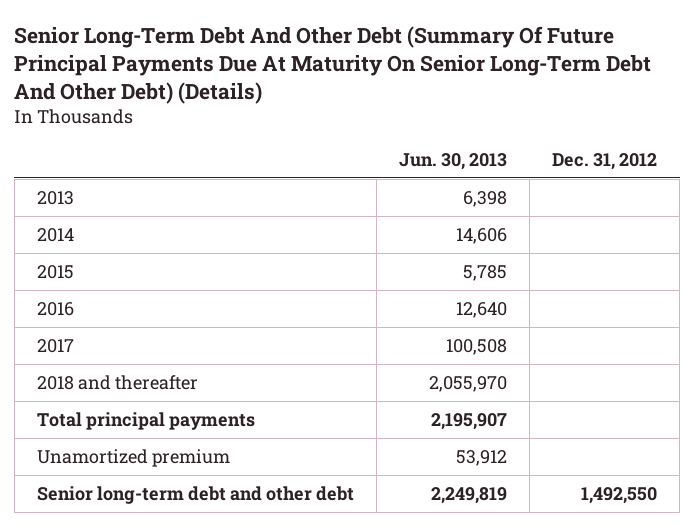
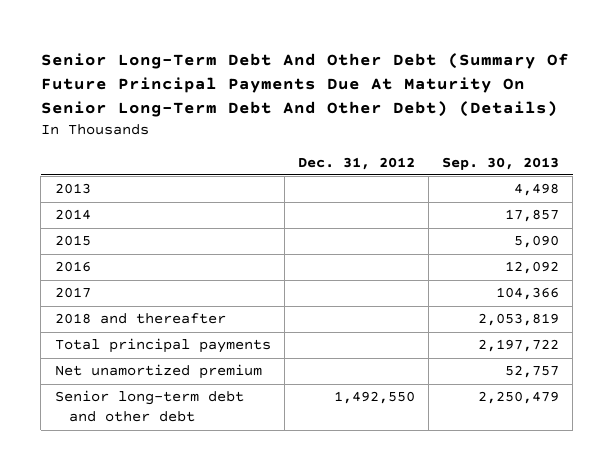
[399,152,508,170] Jun. 30, 2013 -> none
none -> [442,156,560,170] Sep. 30, 2013
[37,448,231,467] Unamortized premium -> [54,364,262,380] Net unamortized premium

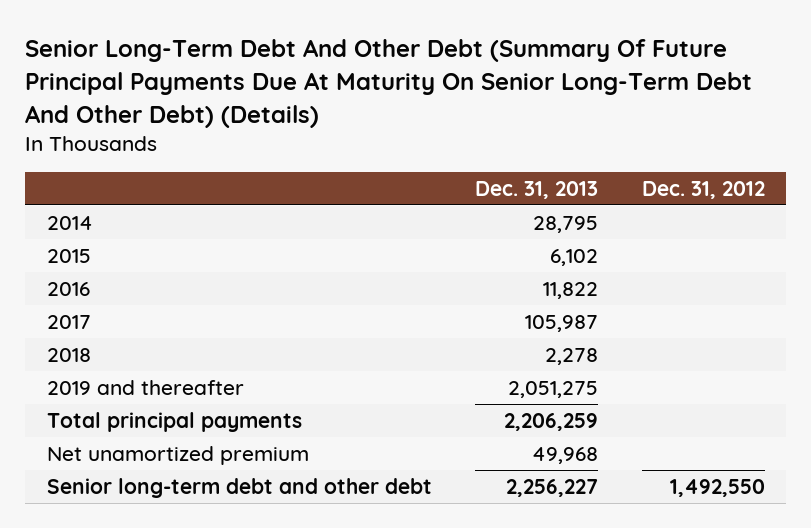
[442,156,560,170] Sep. 30, 2013 -> none
none -> [475,180,599,199] Dec. 31, 2013
[54,183,91,195] 2013 -> none
none -> [46,347,91,362] 2018
[54,313,226,325] 2018 and thereafter -> [46,379,244,395] 2019 and thereafter

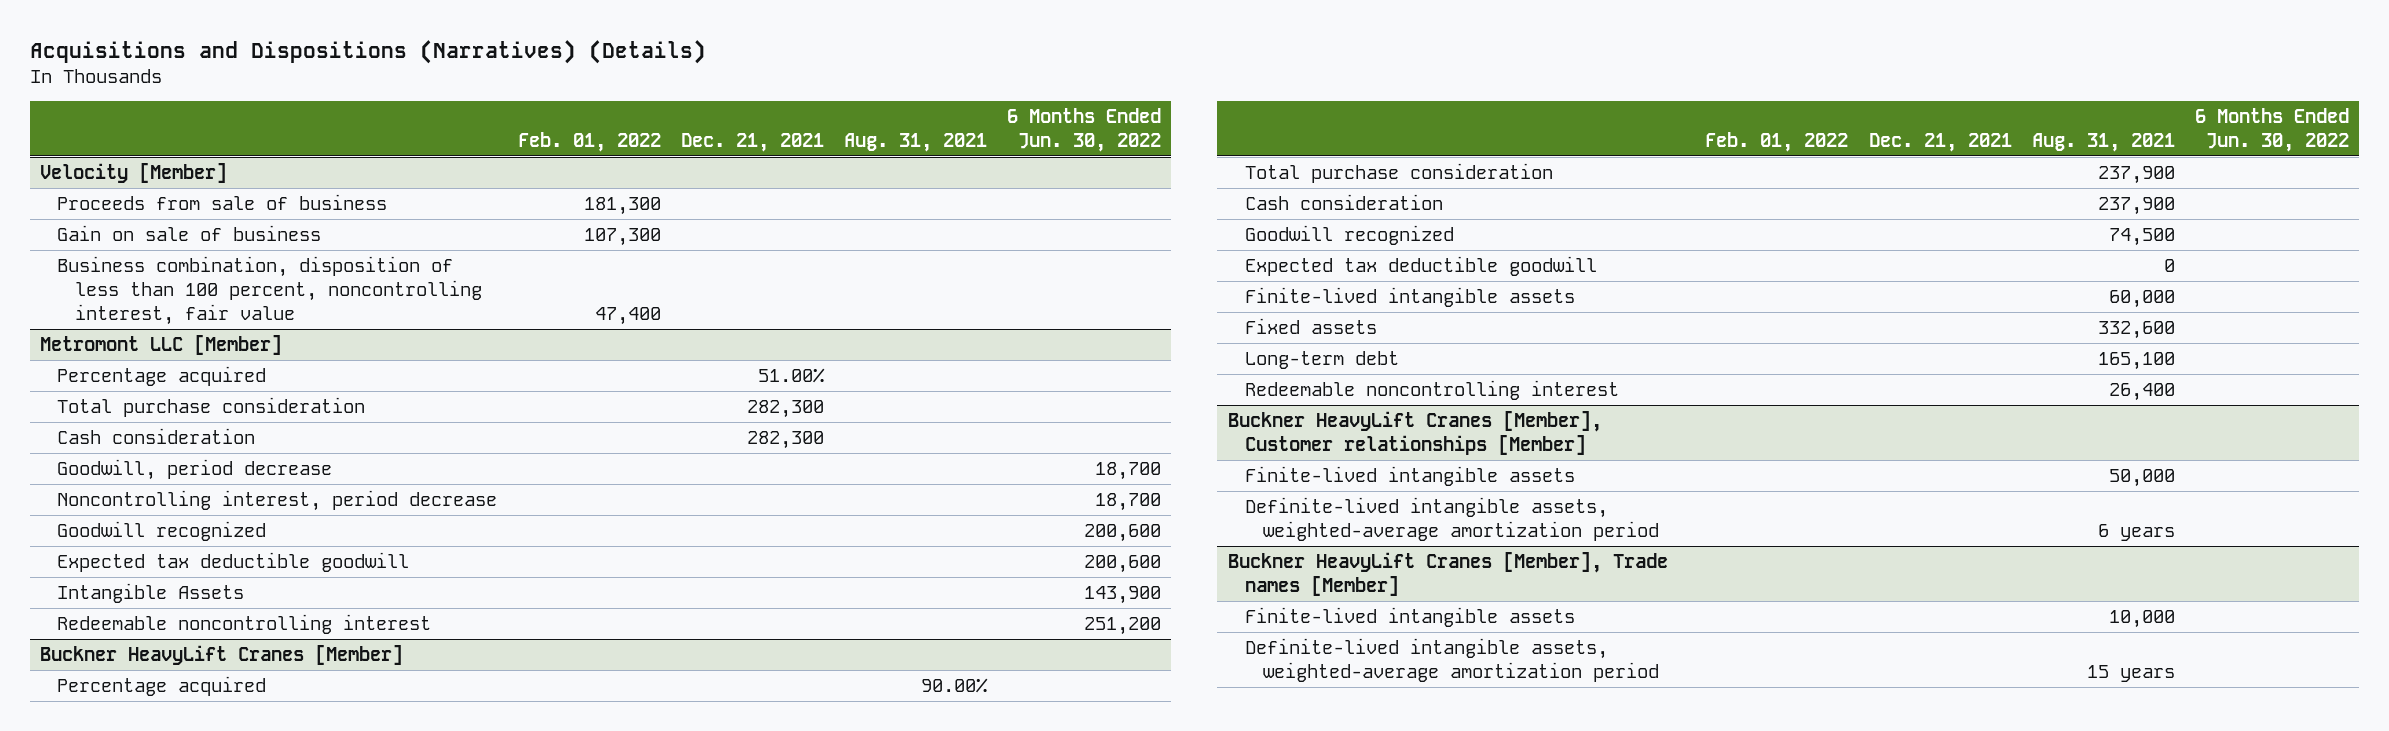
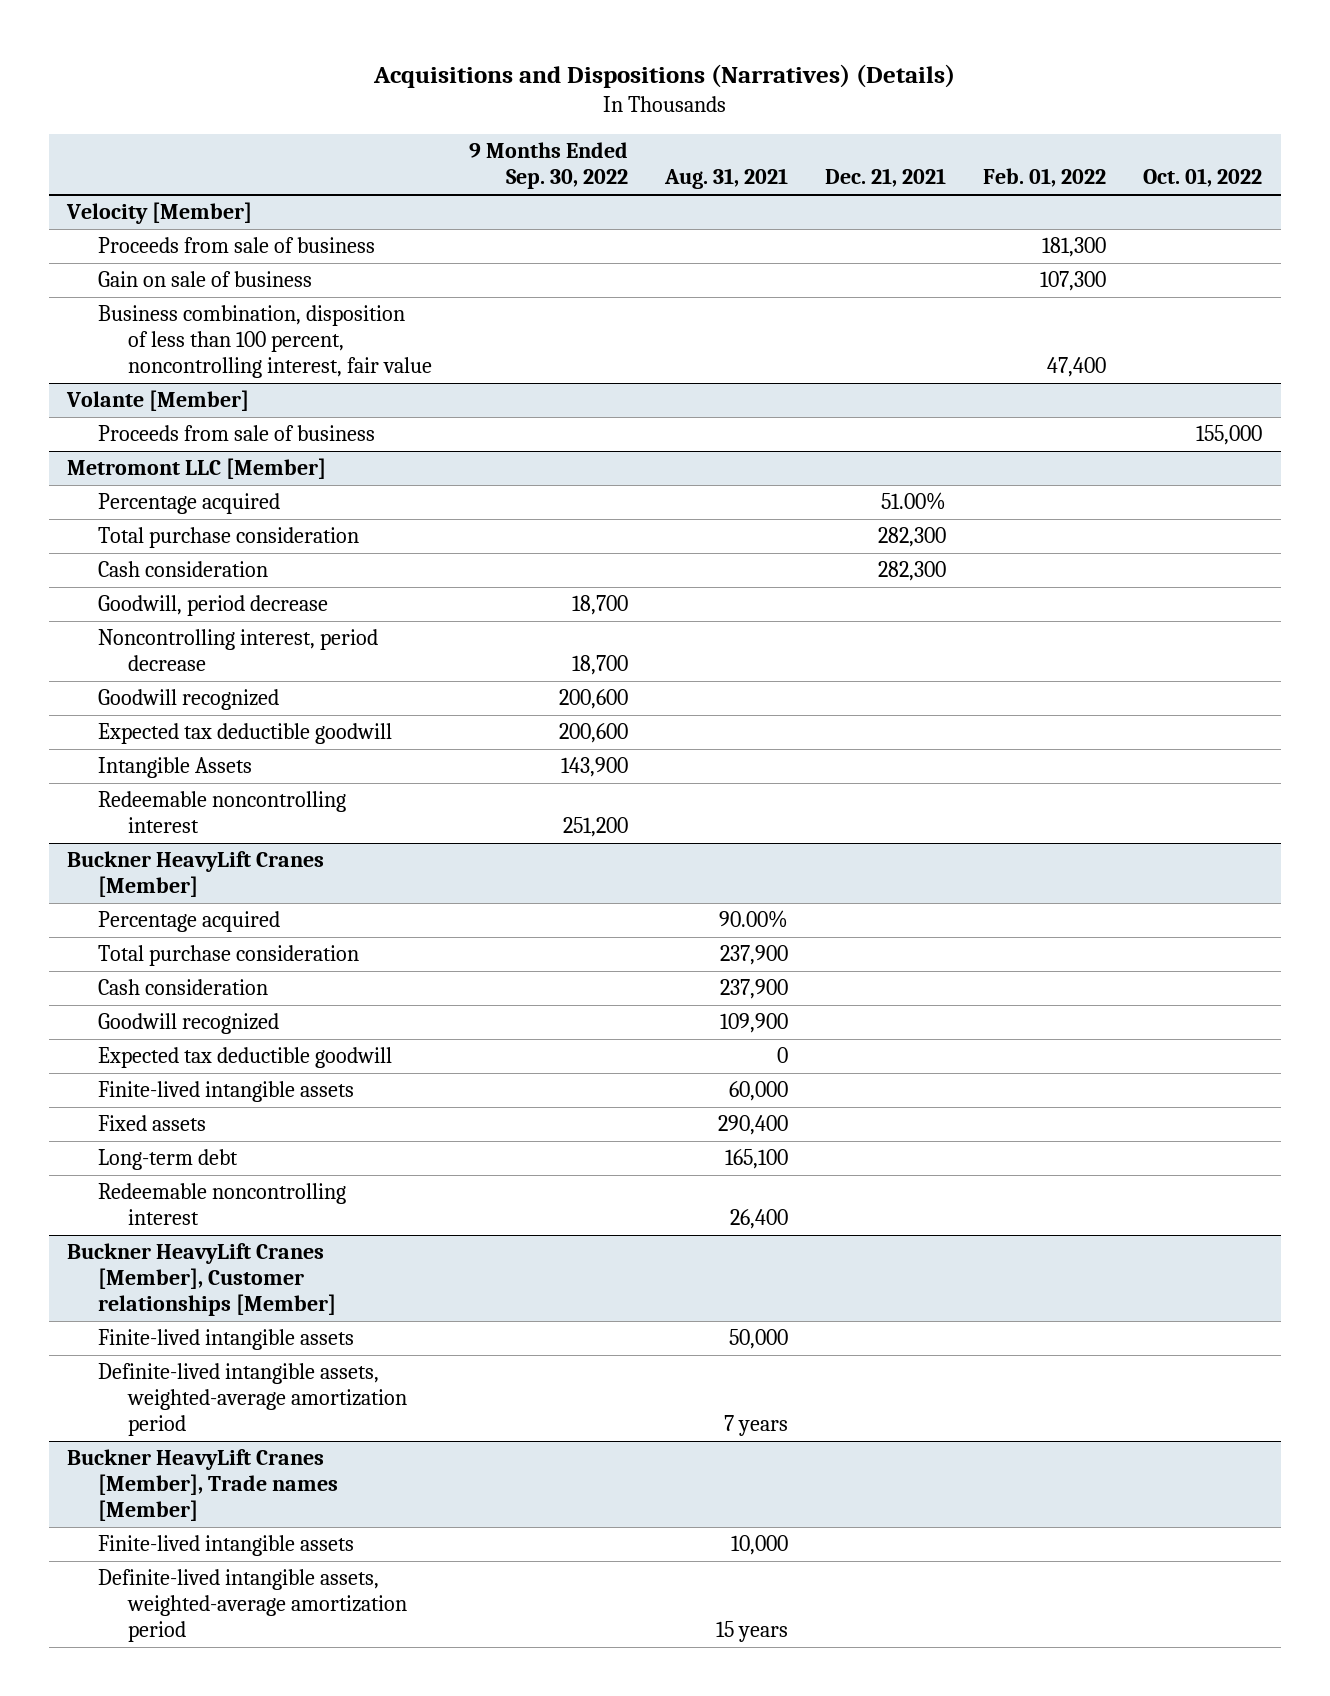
[1007,108,1162,152] 6 Months Ended Jun. 30, 2022 -> none
none -> [468,142,628,190] 9 Months Ended Sep. 30, 2022
none -> [1143,168,1263,188] Oct. 01, 2022
none -> [66,390,250,412] Volante [Member]
none -> [97,425,375,442] Proceeds from sale of business
[2108,227,2175,246] 74,500 -> [719,1013,788,1034] 109,900
[2097,320,2175,339] 332,600 -> [717,1115,788,1136] 290,400
[2097,523,2175,541] 6 years -> [723,1415,788,1437] 7 years

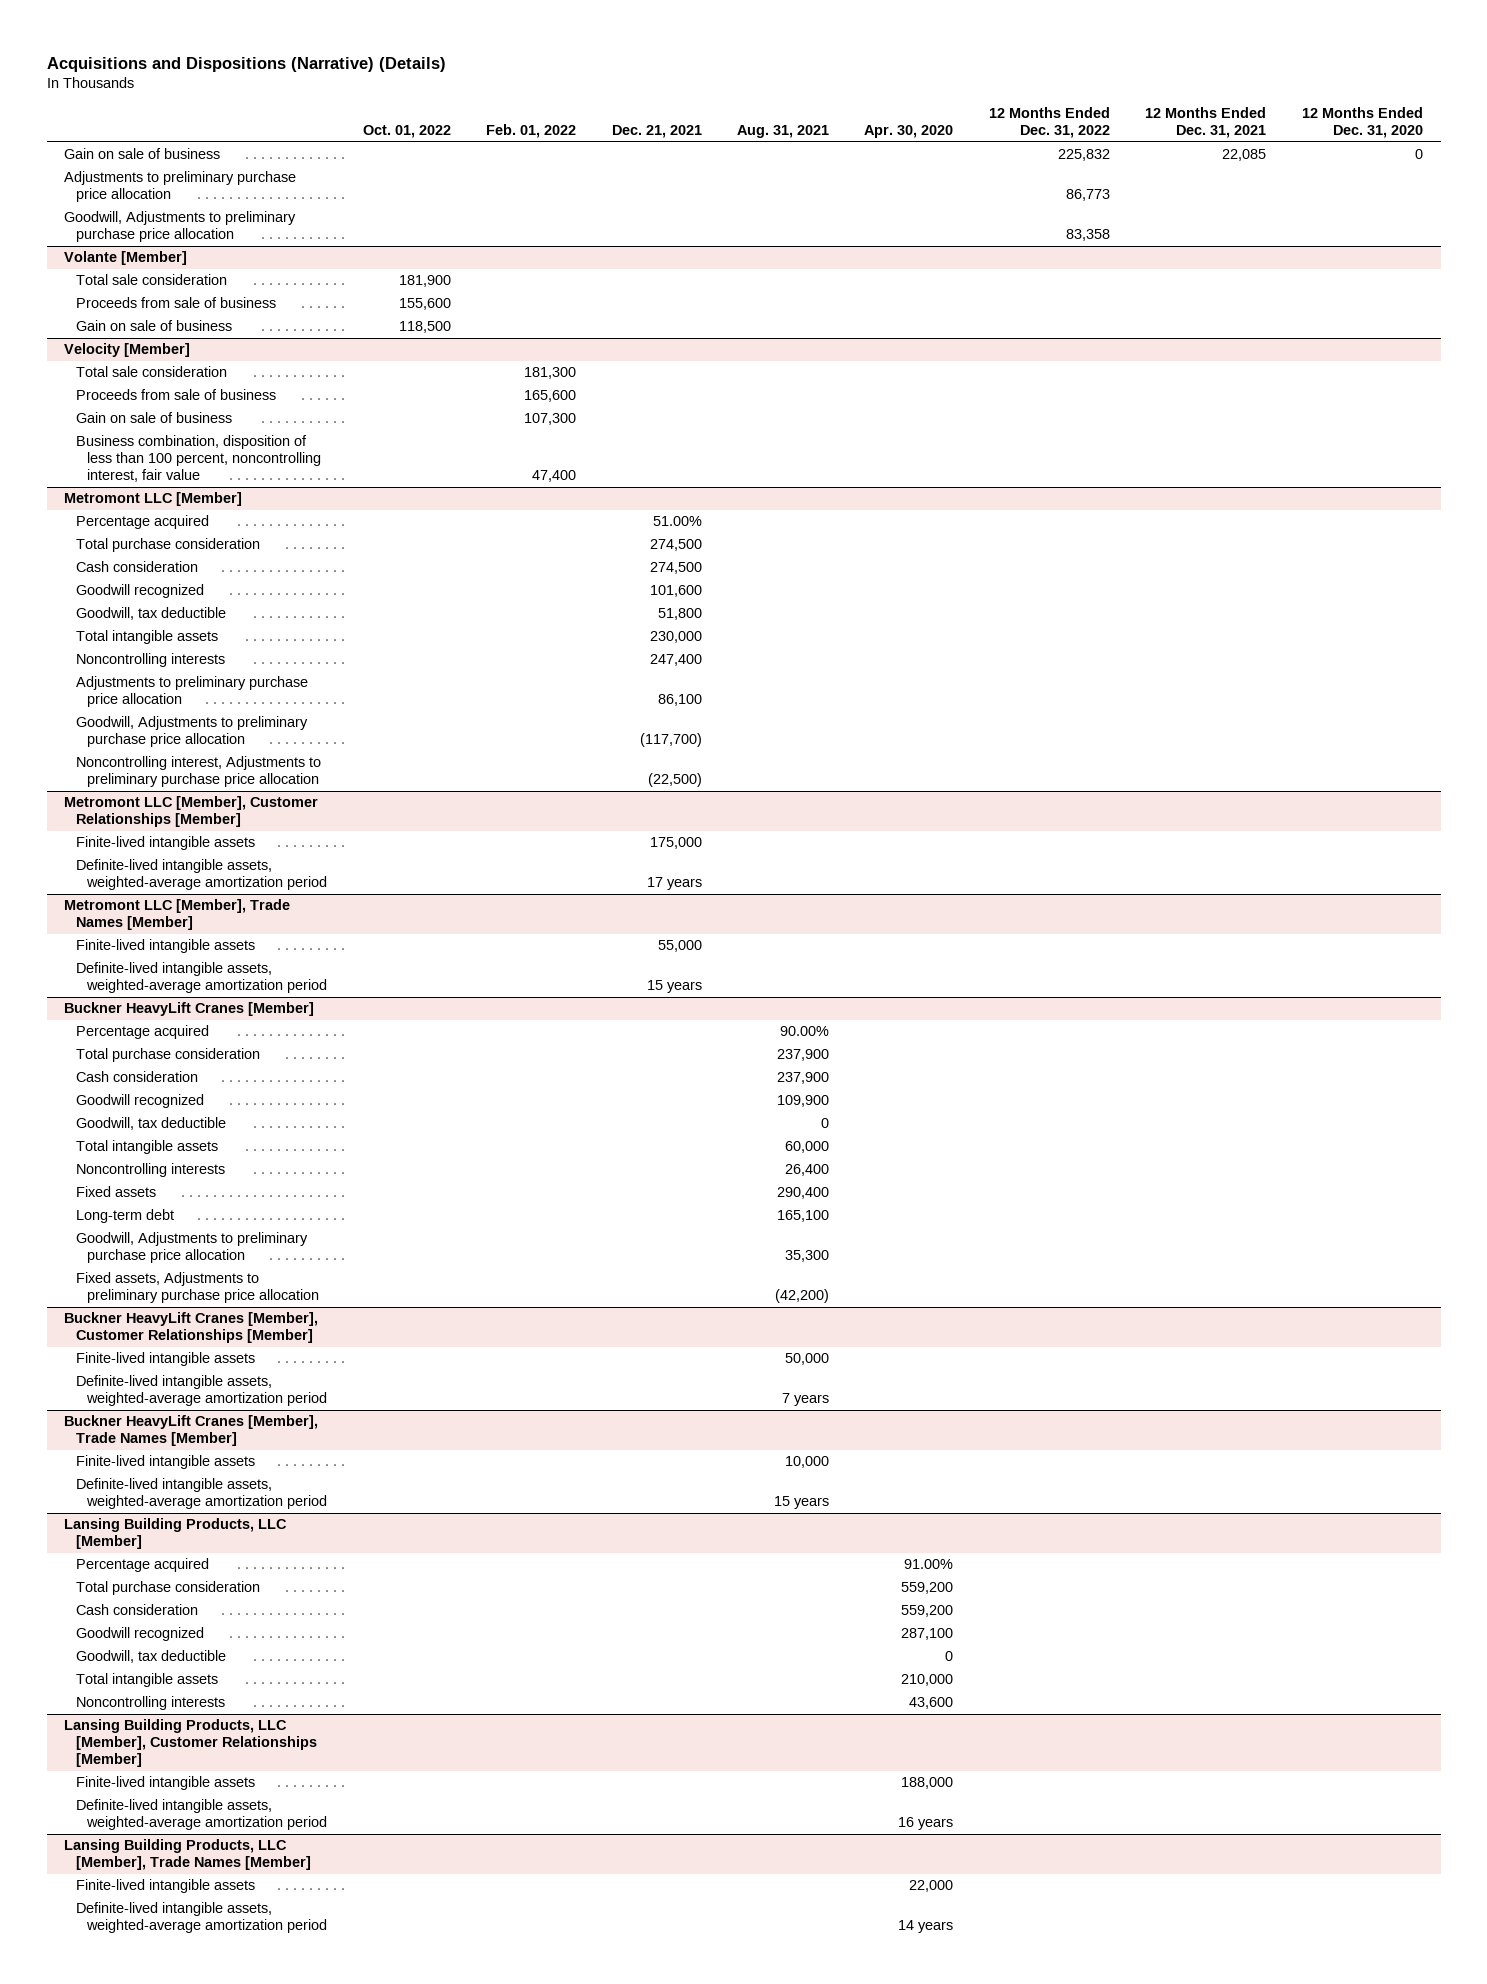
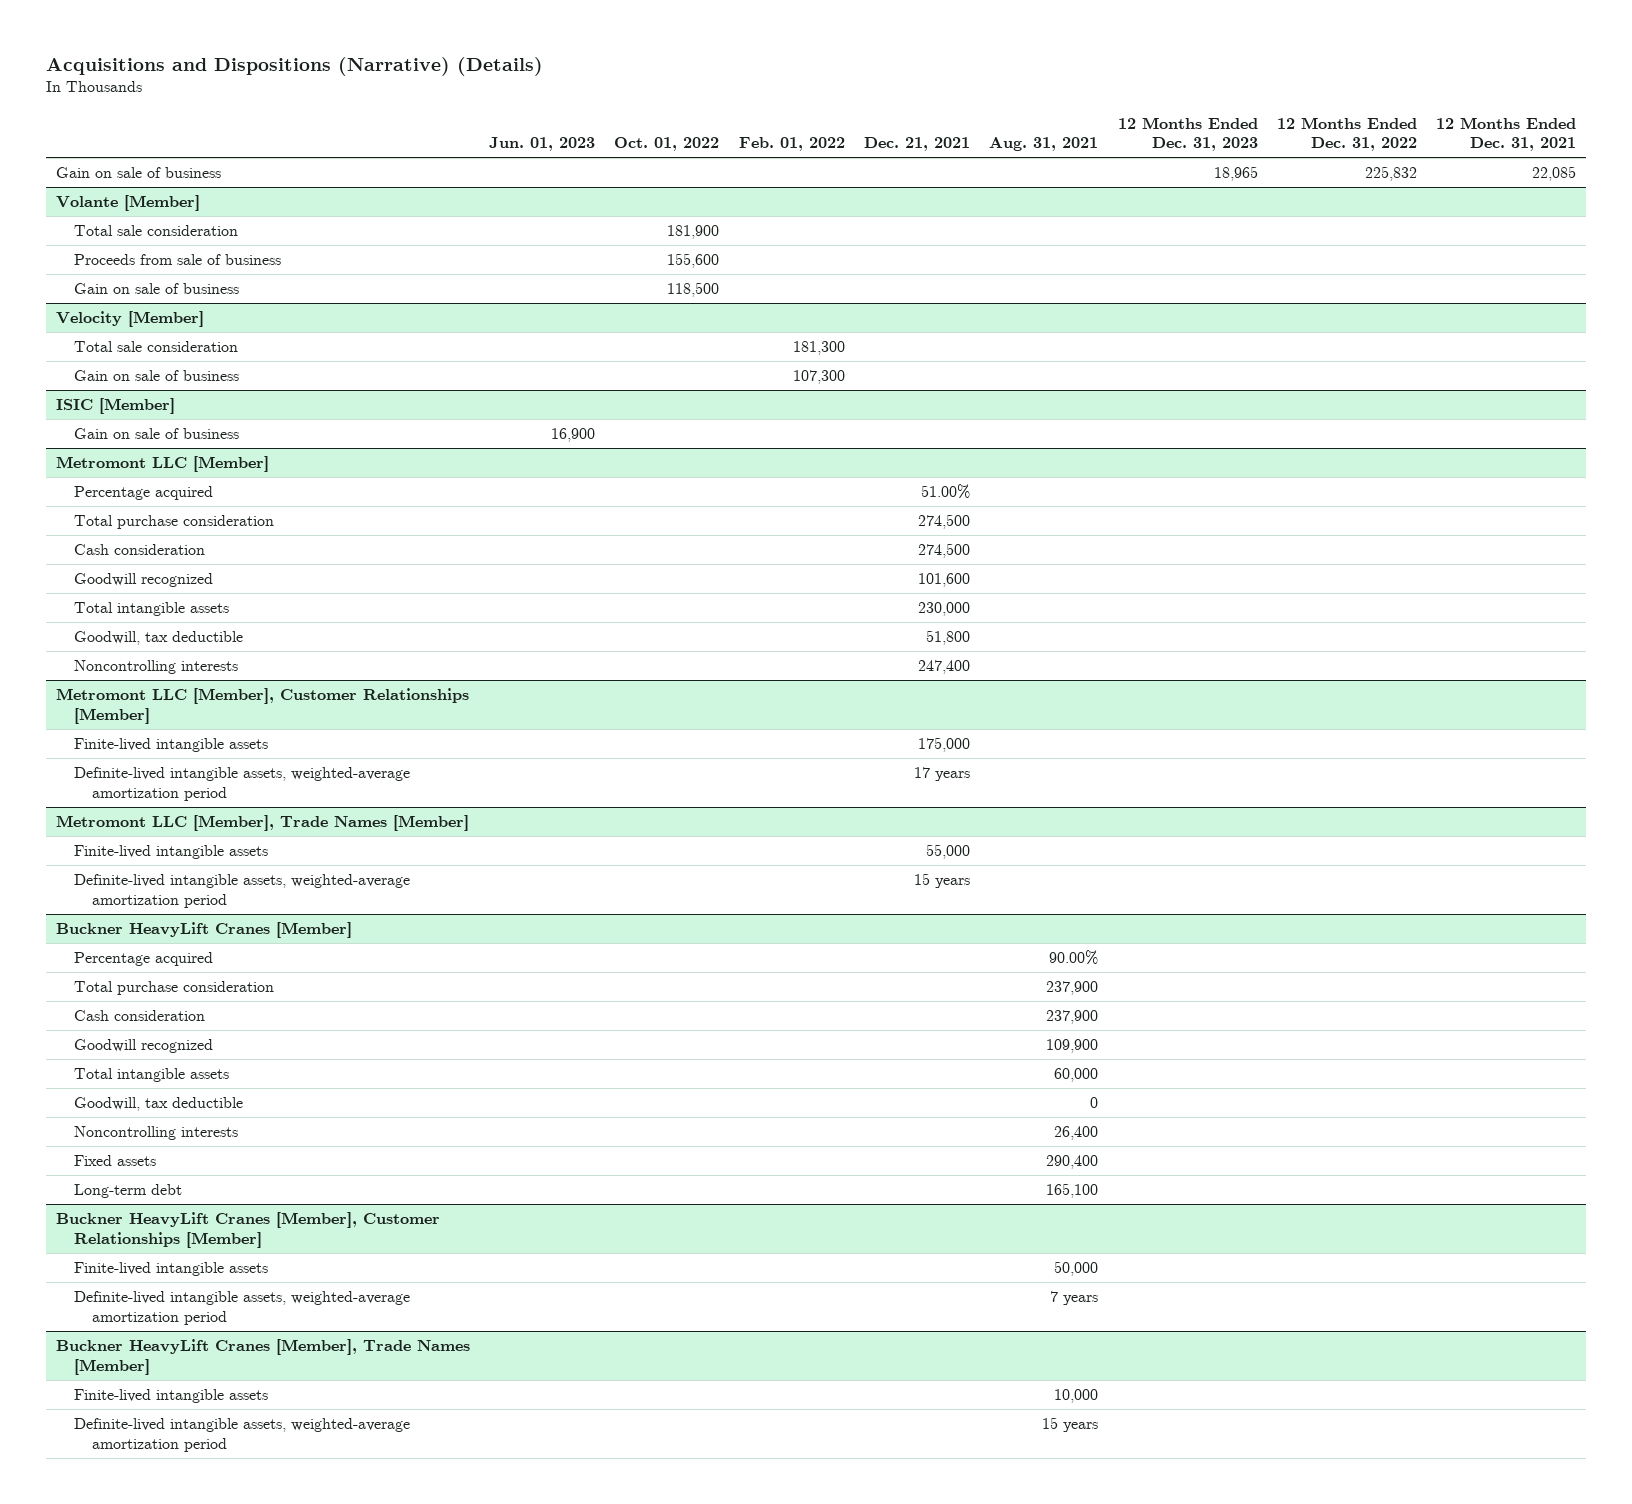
[864,125,954,139] Apr. 30, 2020 -> none
[1301,107,1423,139] 12 Months Ended Dec. 31, 2020 -> none
none -> [488,137,595,152] Jun. 01, 2023
none -> [1117,116,1258,152] 12 Months Ended Dec. 31, 2023
[64,171,297,203] Adjustments to preliminary purchase price allocation -> none
[64,211,297,243] Goodwill, Adjustments to preliminary purchase price allocation -> none
[75,389,276,401] Proceeds from sale of business -> none
[75,435,322,483] Business combination, disposition of less than 100 percent, noncontrolling interest, fair value -> none
none -> [55,398,175,415] ISIC [Member]
none -> [73,428,239,440] Gain on sale of business
[75,607,226,621] Goodwill, tax deductible -> [73,631,243,646] Goodwill, tax deductible
[75,676,308,708] Adjustments to preliminary purchase price allocation -> none
[75,716,308,748] Goodwill, Adjustments to preliminary purchase price allocation -> none
[75,756,321,788] Noncontrolling interest, Adjustments to preliminary purchase price allocation -> none
[75,1117,226,1131] Goodwill, tax deductible -> [73,1097,243,1112] Goodwill, tax deductible
[75,1232,308,1264] Goodwill, Adjustments to preliminary purchase price allocation -> none
[75,1272,320,1304] Fixed assets, Adjustments to preliminary purchase price allocation -> none
[64,1518,288,1550] Lansing Building Products, LLC [Member] -> none
[75,1558,209,1573] Percentage acquired -> none
[75,1581,260,1596] Total purchase consideration -> none
[75,1604,198,1616] Cash consideration -> none
[75,1627,204,1642] Goodwill recognized -> none
[75,1650,226,1664] Goodwill, tax deductible -> none
[75,1673,218,1688] Total intangible assets -> none
[75,1696,225,1711] Noncontrolling interests -> none
[64,1719,317,1768] Lansing Building Products, LLC [Member], Customer Relationships [Member] -> none
[75,1776,255,1791] Finite-lived intangible assets -> none
[75,1799,328,1831] Definite-lived intangible assets, weighted-average amortization period -> none
[64,1839,311,1871] Lansing Building Products, LLC [Member], Trade Names [Member] -> none
[75,1879,255,1894] Finite-lived intangible assets -> none
[75,1902,328,1934] Definite-lived intangible assets, weighted-average amortization period -> none

